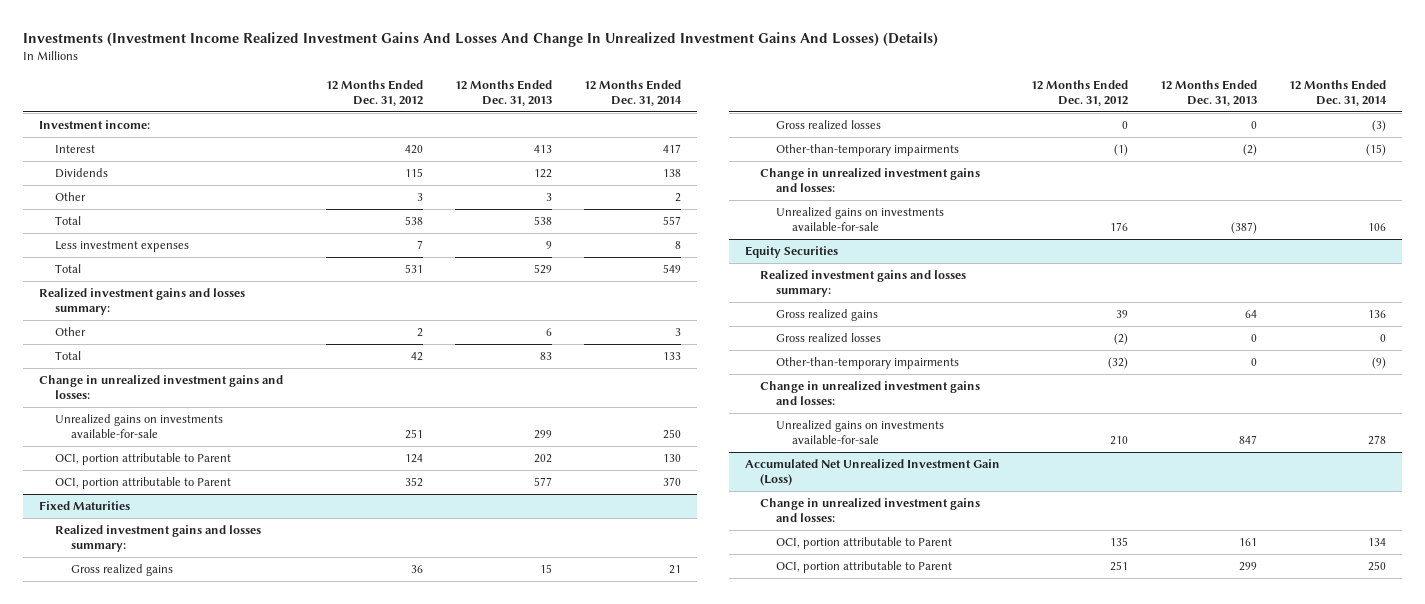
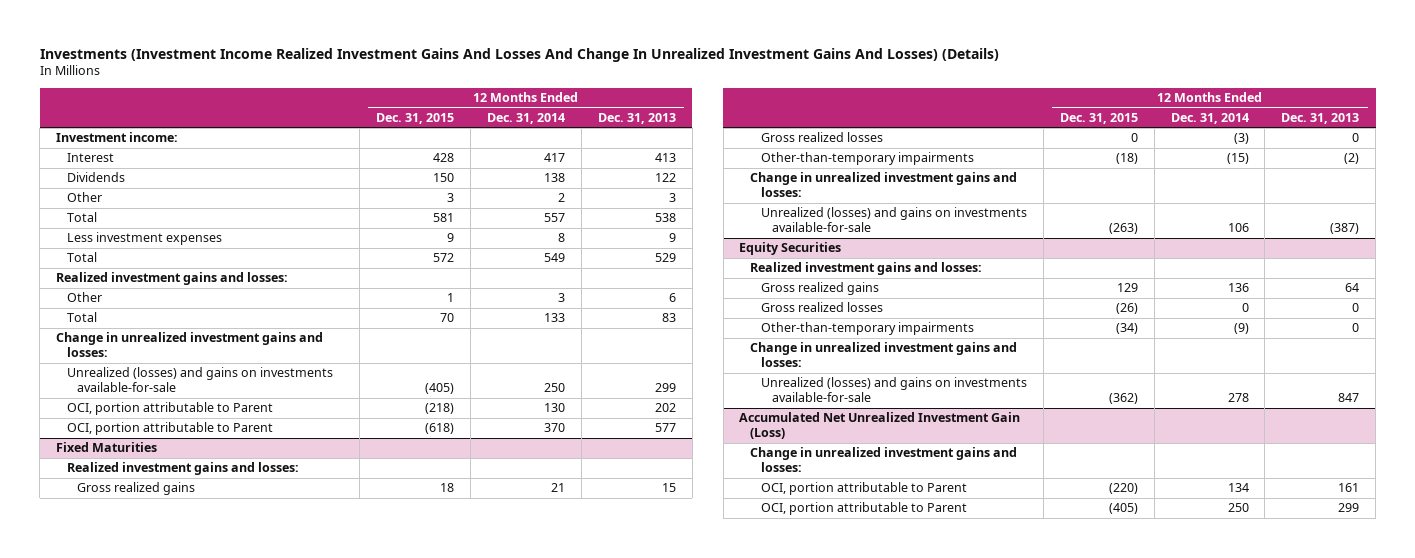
[326,80,424,107] 12 Months Ended Dec. 31, 2012 -> none
none -> [376,112,455,124] Dec. 31, 2015
[39,287,246,315] Realized investment gains and losses summary: -> [55,272,288,286] Realized investment gains and losses:
[55,413,224,438] Unrealized gains on investments available-for-sale -> [66,367,333,393] Unrealized (losses) and gains on investments available-for-sale
[55,524,262,552] Realized investment gains and losses summary: -> [66,462,299,476] Realized investment gains and losses:
[775,206,944,231] Unrealized gains on investments available-for-sale -> [761,207,1028,233] Unrealized (losses) and gains on investments available-for-sale
[760,269,967,297] Realized investment gains and losses summary: -> [750,262,983,276] Realized investment gains and losses:
[775,419,944,444] Unrealized gains on investments available-for-sale -> [761,377,1028,403] Unrealized (losses) and gains on investments available-for-sale

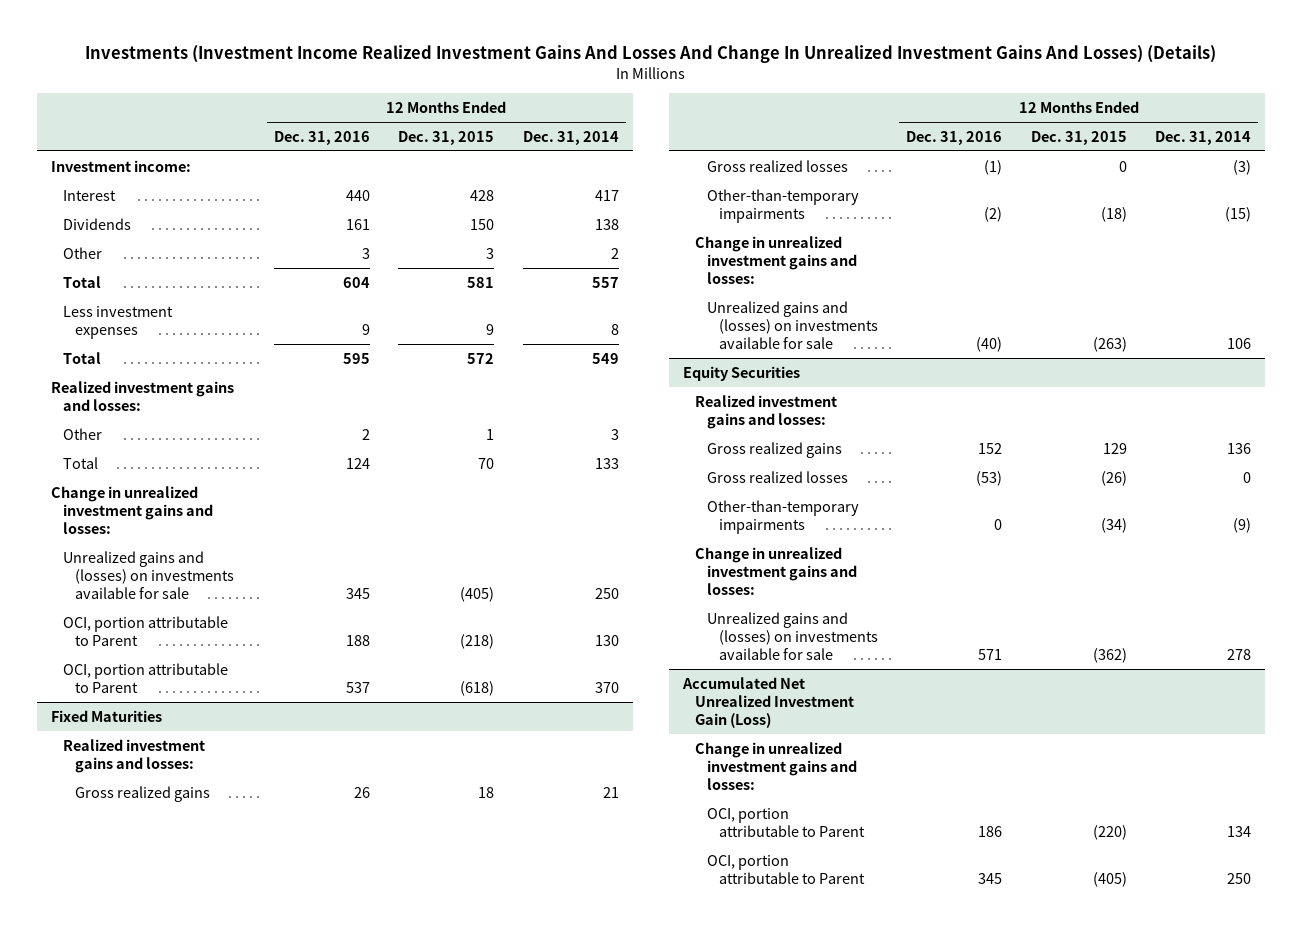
[597,112,676,124] Dec. 31, 2013 -> none
none -> [274,130,371,145] Dec. 31, 2016
[66,367,333,393] Unrealized (losses) and gains on investments available-for-sale -> [62,550,234,600] Unrealized gains and (losses) on investments available for sale
[761,207,1028,233] Unrealized (losses) and gains on investments available-for-sale -> [707,300,878,350] Unrealized gains and (losses) on investments available for sale
[761,377,1028,403] Unrealized (losses) and gains on investments available-for-sale -> [707,611,878,661] Unrealized gains and (losses) on investments available for sale

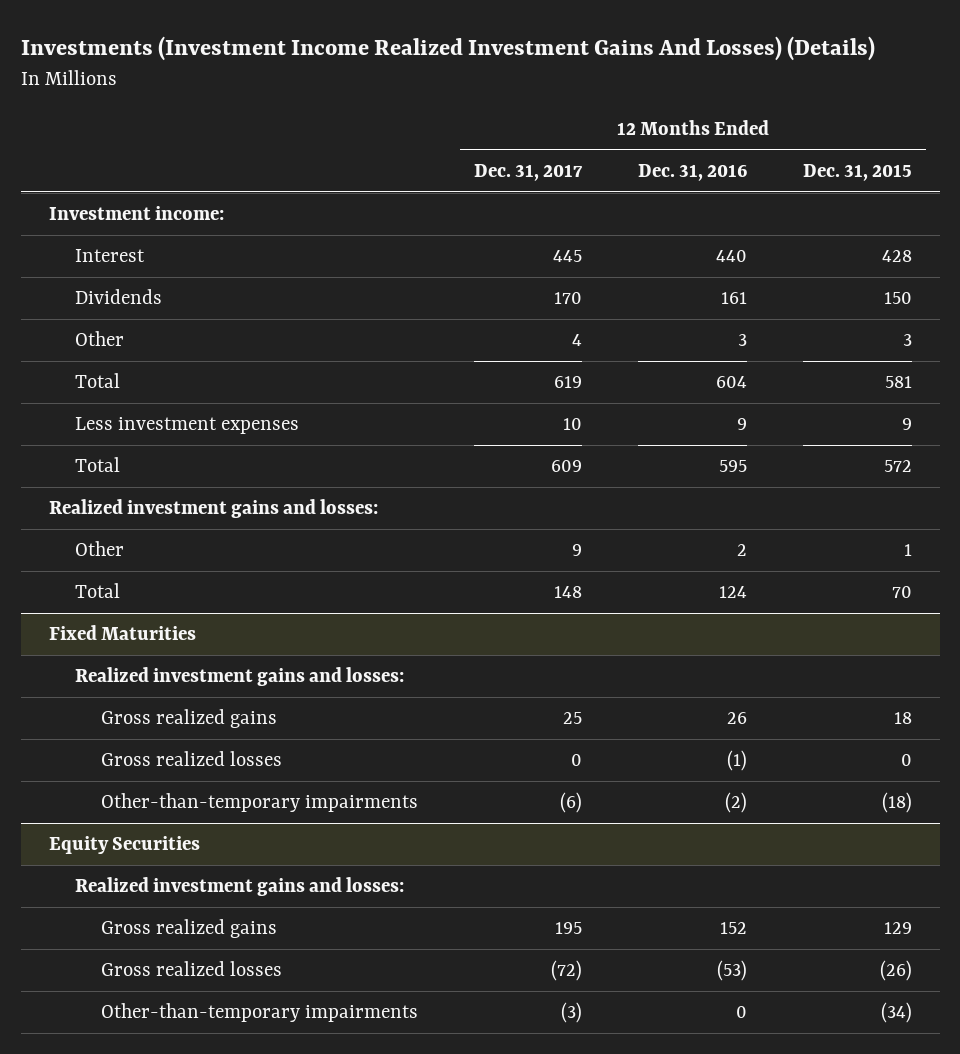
[85,45,1217,64] Investments (Investment Income Realized Investment Gains And Losses And Change In Unrealized Investment Gains And Losses) (Details) -> [20,36,875,62] Investments (Investment Income Realized Investment Gains And Losses) (Details)
[522,130,619,145] Dec. 31, 2014 -> none
none -> [474,163,584,181] Dec. 31, 2017
[51,485,213,535] Change in unrealized investment gains and losses: -> none
[62,550,234,600] Unrealized gains and (losses) on investments available for sale -> none
[62,615,228,646] OCI, portion attributable to Parent -> none
[62,662,228,693] OCI, portion attributable to Parent -> none
[695,235,858,285] Change in unrealized investment gains and losses: -> none
[707,300,878,350] Unrealized gains and (losses) on investments available for sale -> none
[695,546,858,596] Change in unrealized investment gains and losses: -> none
[707,611,878,661] Unrealized gains and (losses) on investments available for sale -> none
[682,676,855,729] Accumulated Net Unrealized Investment Gain (Loss) -> none
[695,741,858,791] Change in unrealized investment gains and losses: -> none
[707,807,865,837] OCI, portion attributable to Parent -> none
[707,854,865,884] OCI, portion attributable to Parent -> none

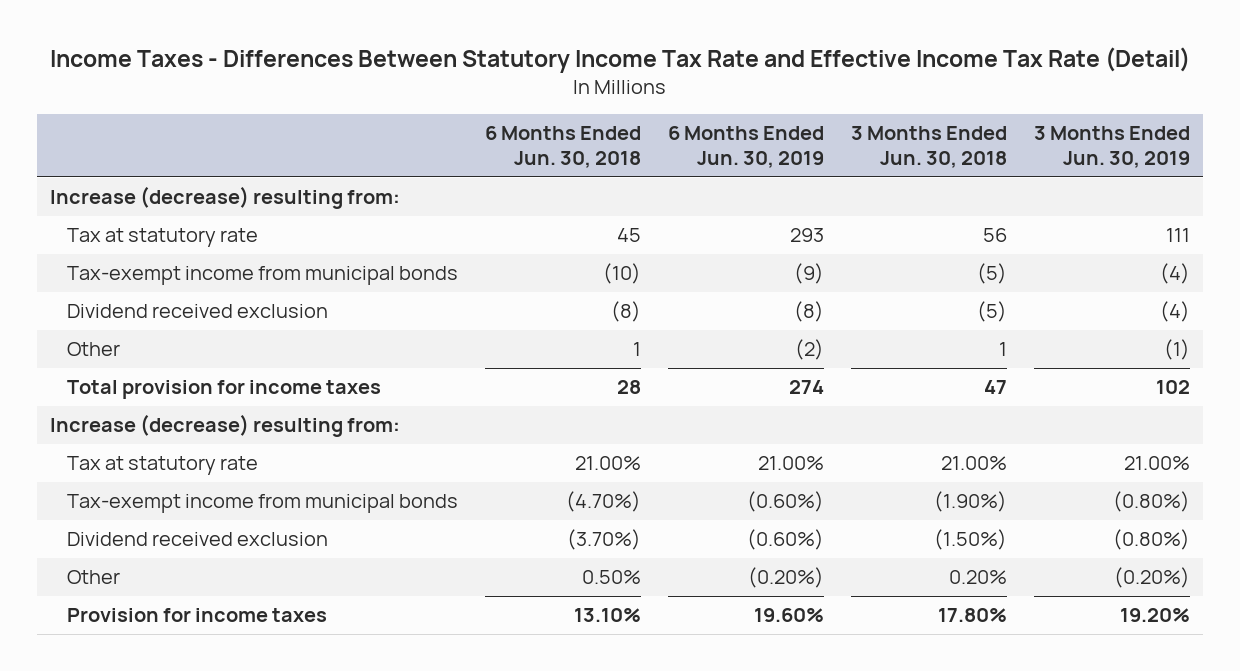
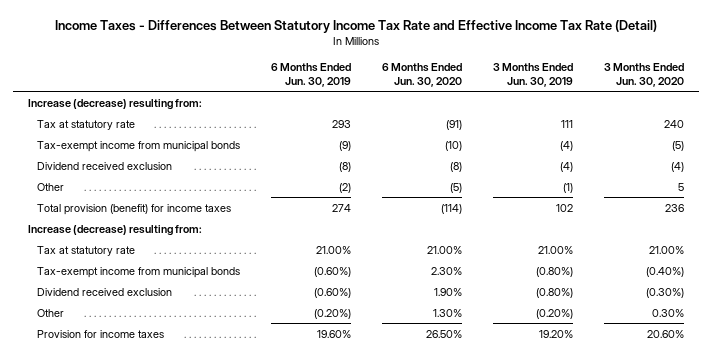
[485,126,642,168] 6 Months Ended Jun. 30, 2018 -> none
[851,126,1008,168] 3 Months Ended Jun. 30, 2018 -> none
none -> [382,63,463,87] 6 Months Ended Jun. 30, 2020
none -> [603,63,684,87] 3 Months Ended Jun. 30, 2020
[67,380,382,400] Total provision for income taxes -> [37,203,232,215] Total provision (benefit) for income taxes

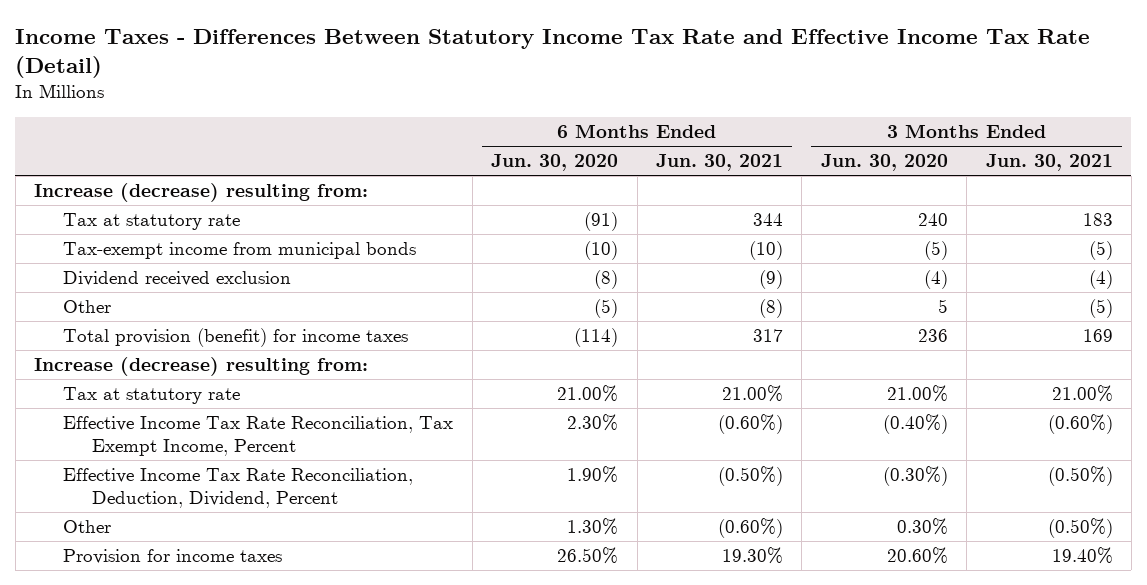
[271,63,352,87] 6 Months Ended Jun. 30, 2019 -> none
[493,63,574,87] 3 Months Ended Jun. 30, 2019 -> none
none -> [655,154,783,172] Jun. 30, 2021
none -> [985,154,1113,172] Jun. 30, 2021
[37,266,241,278] Tax-exempt income from municipal bonds -> [63,416,454,457] Effective Income Tax Rate Reconciliation, Tax Exempt Income, Percent
[37,287,173,296] Dividend received exclusion -> [63,468,414,509] Effective Income Tax Rate Reconciliation, Deduction, Dividend, Percent

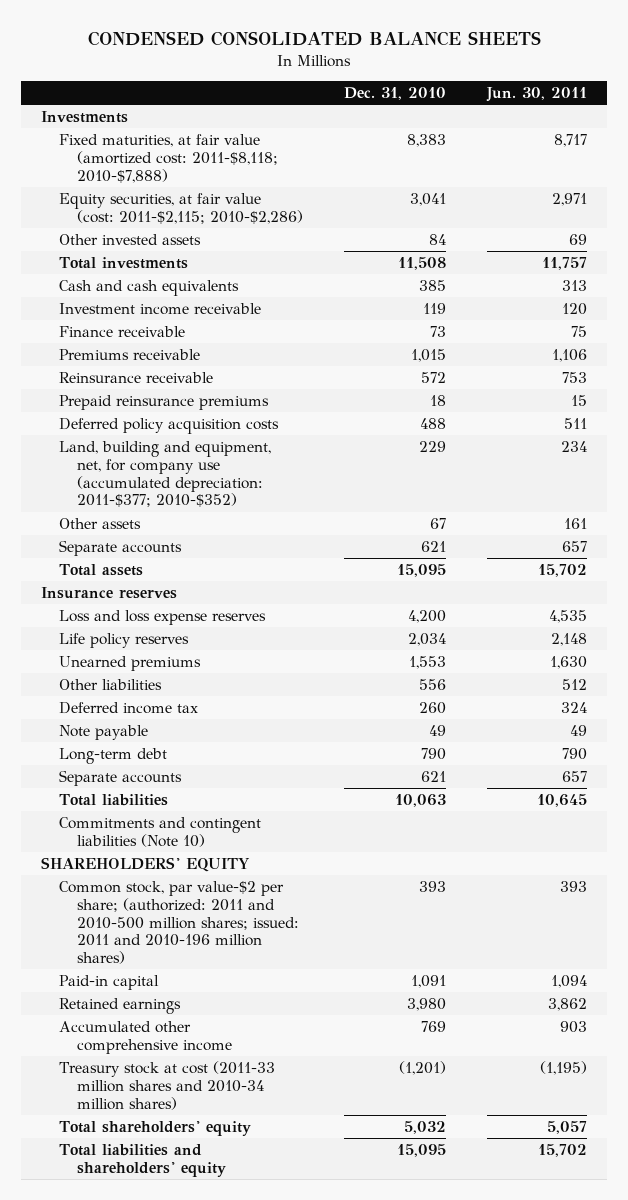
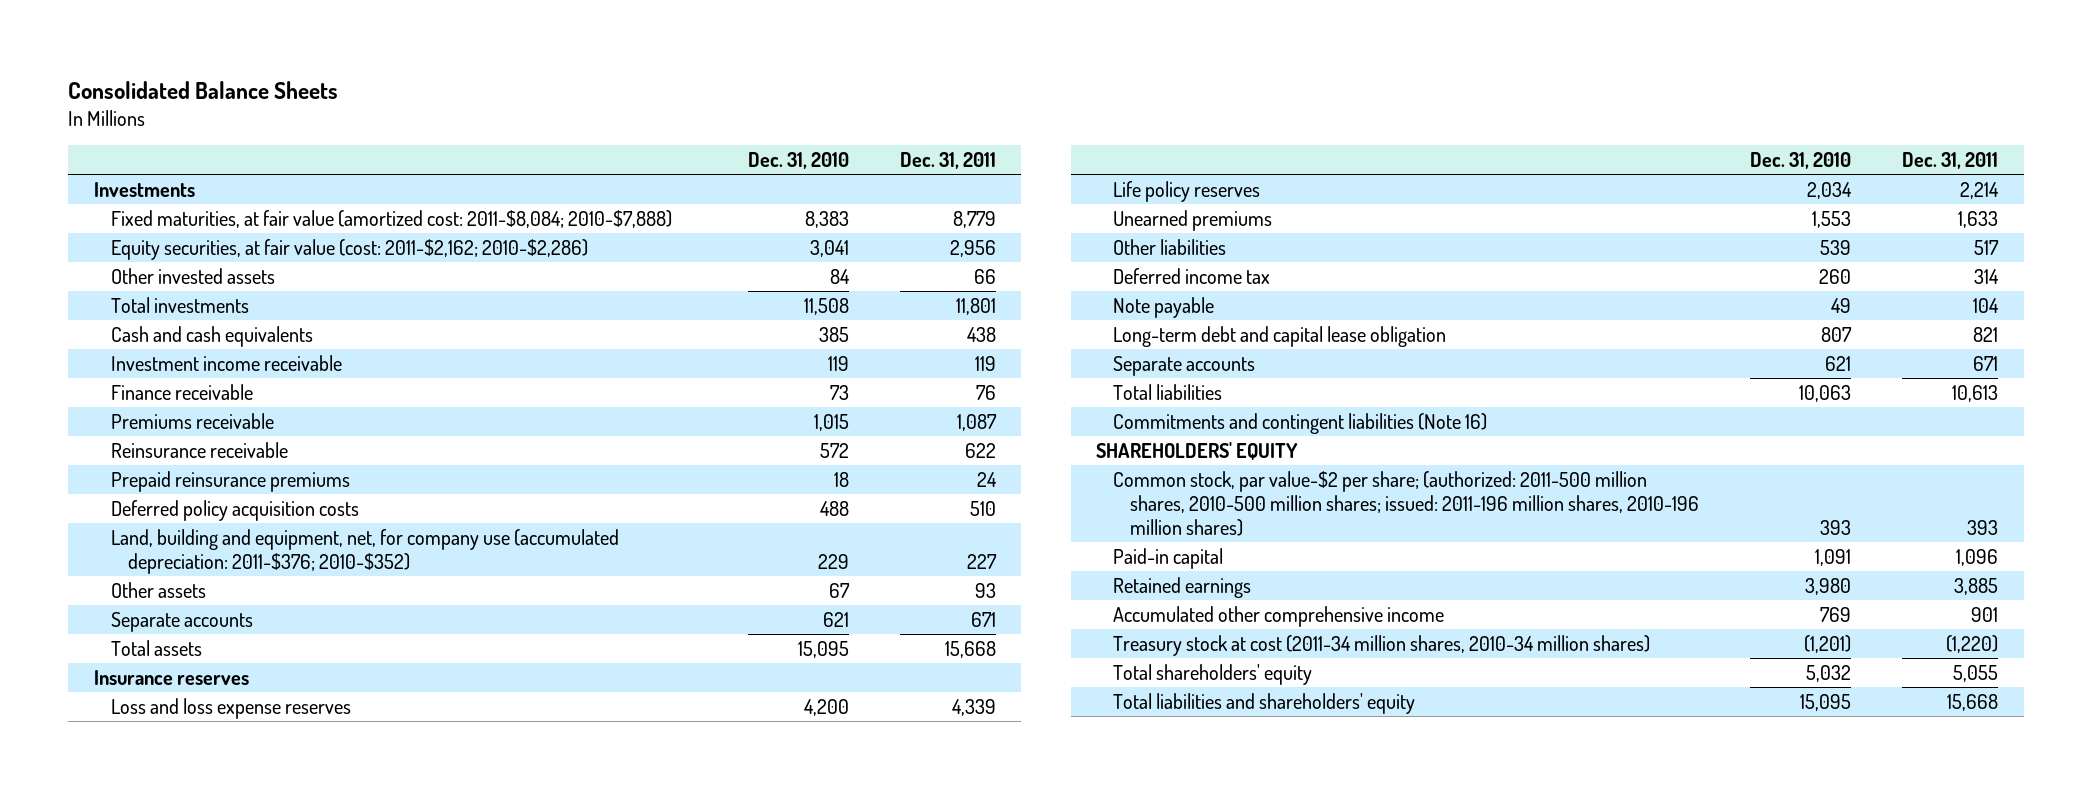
[87,31,541,47] CONDENSED CONSOLIDATED BALANCE SHEETS -> [68,80,339,99] Consolidated Balance Sheets
[485,87,587,103] Jun. 30, 2011 -> none
none -> [899,152,996,170] Dec. 31, 2011
[59,133,279,183] Fixed maturities, at fair value (amortized cost: 2011-$8,118; 2010-$7,888) -> [110,209,672,228] Fixed maturities, at fair value (amortized cost: 2011-$8,084; 2010-$7,888)
[59,192,304,224] Equity securities, at fair value (cost: 2011-$2,115; 2010-$2,286) -> [110,238,588,260] Equity securities, at fair value (cost: 2011-$2,162; 2010-$2,286)
[59,440,272,508] Land, building and equipment, net, for company use (accumulated depreciation: 2011-$377; 2010-$352) -> [110,528,619,574] Land, building and equipment, net, for company use (accumulated depreciation: 2011-$376; 2010-$352)
[418,678,446,690] 556 -> [1820,239,1852,255] 539
[59,747,168,764] Long-term debt -> none
none -> [1113,325,1447,347] Long-term debt and capital lease obligation
[59,816,262,847] Commitments and contingent liabilities (Note 10) -> [1113,412,1488,434] Commitments and contingent liabilities (Note 16)
[59,880,300,965] Common stock, par value-$2 per share; (authorized: 2011 and 2010-500 million shares; issued: 2011 and 2010-196 million shares) -> [1113,470,1700,537] Common stock, par value-$2 per share; (authorized: 2011-500 million shares, 2010-500 million shares; issued: 2011-196 million shares, 2010-196 million shares)
[59,1060,276,1110] Treasury stock at cost (2011-33 million shares and 2010-34 million shares) -> [1113,634,1651,656] Treasury stock at cost (2011-34 million shares, 2010-34 million shares)

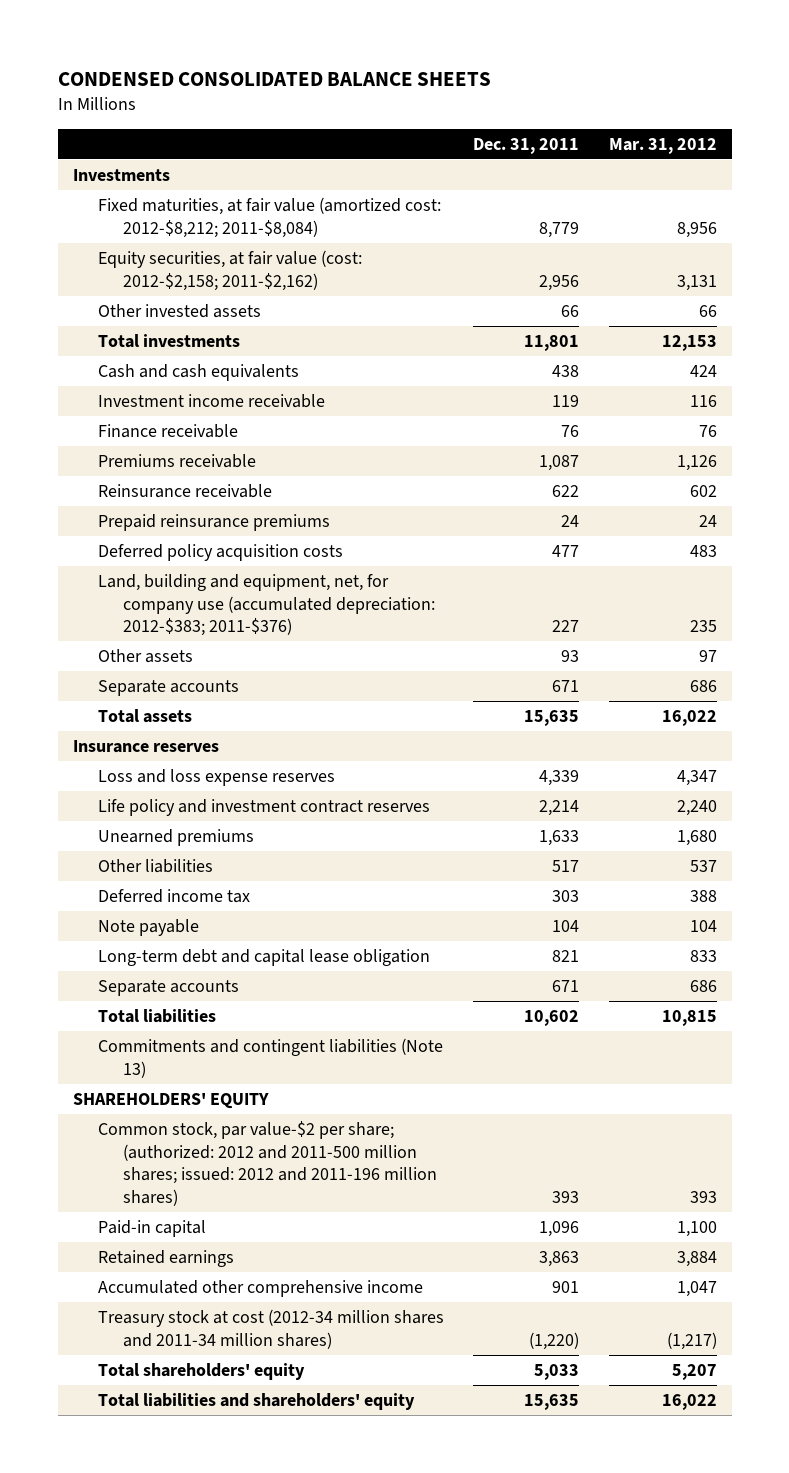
[68,80,339,99] Consolidated Balance Sheets -> [57,71,491,86] CONDENSED CONSOLIDATED BALANCE SHEETS
[747,152,849,170] Dec. 31, 2010 -> none
none -> [608,137,717,154] Mar. 31, 2012
[110,209,672,228] Fixed maturities, at fair value (amortized cost: 2011-$8,084; 2010-$7,888) -> [97,197,441,238] Fixed maturities, at fair value (amortized cost: 2012-$8,212; 2011-$8,084)
[110,238,588,260] Equity securities, at fair value (cost: 2011-$2,162; 2010-$2,286) -> [97,250,362,291] Equity securities, at fair value (cost: 2012-$2,158; 2011-$2,162)
[969,500,996,516] 510 -> [552,545,580,558] 477
[110,528,619,574] Land, building and equipment, net, for company use (accumulated depreciation: 2011-$376; 2010-$352) -> [97,574,436,637] Land, building and equipment, net, for company use (accumulated depreciation: 2012-$383; 2011-$376)
[944,640,996,658] 15,668 -> [524,710,580,727] 15,635
[1113,180,1261,202] Life policy reserves -> [97,799,430,817] Life policy and investment contract reserves
[1974,268,2000,284] 314 -> [552,890,580,903] 303
[1952,384,1999,402] 10,613 -> [524,1010,580,1027] 10,602
[1113,412,1488,434] Commitments and contingent liabilities (Note 16) -> [97,1038,443,1078] Commitments and contingent liabilities (Note 13)
[1113,470,1700,537] Common stock, par value-$2 per share; (authorized: 2011-500 million shares, 2010-500 million shares; issued: 2011-196 million shares, 2010-196 million shares) -> [97,1121,438,1206] Common stock, par value-$2 per share; (authorized: 2012 and 2011-500 million shares; issued: 2012 and 2011-196 million shares)
[1954,577,1999,595] 3,885 -> [539,1251,580,1268] 3,863
[1113,634,1651,656] Treasury stock at cost (2011-34 million shares, 2010-34 million shares) -> [97,1309,444,1349] Treasury stock at cost (2012-34 million shares and 2011-34 million shares)
[1953,664,1999,682] 5,055 -> [534,1364,580,1381] 5,033
[1947,693,1999,711] 15,668 -> [524,1394,580,1411] 15,635

